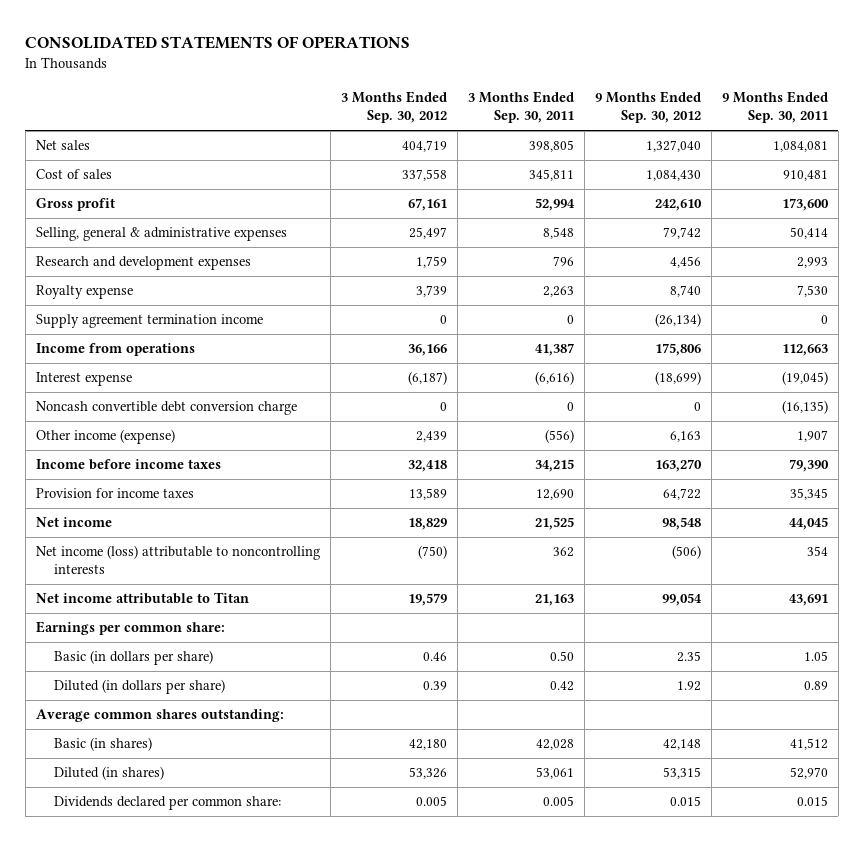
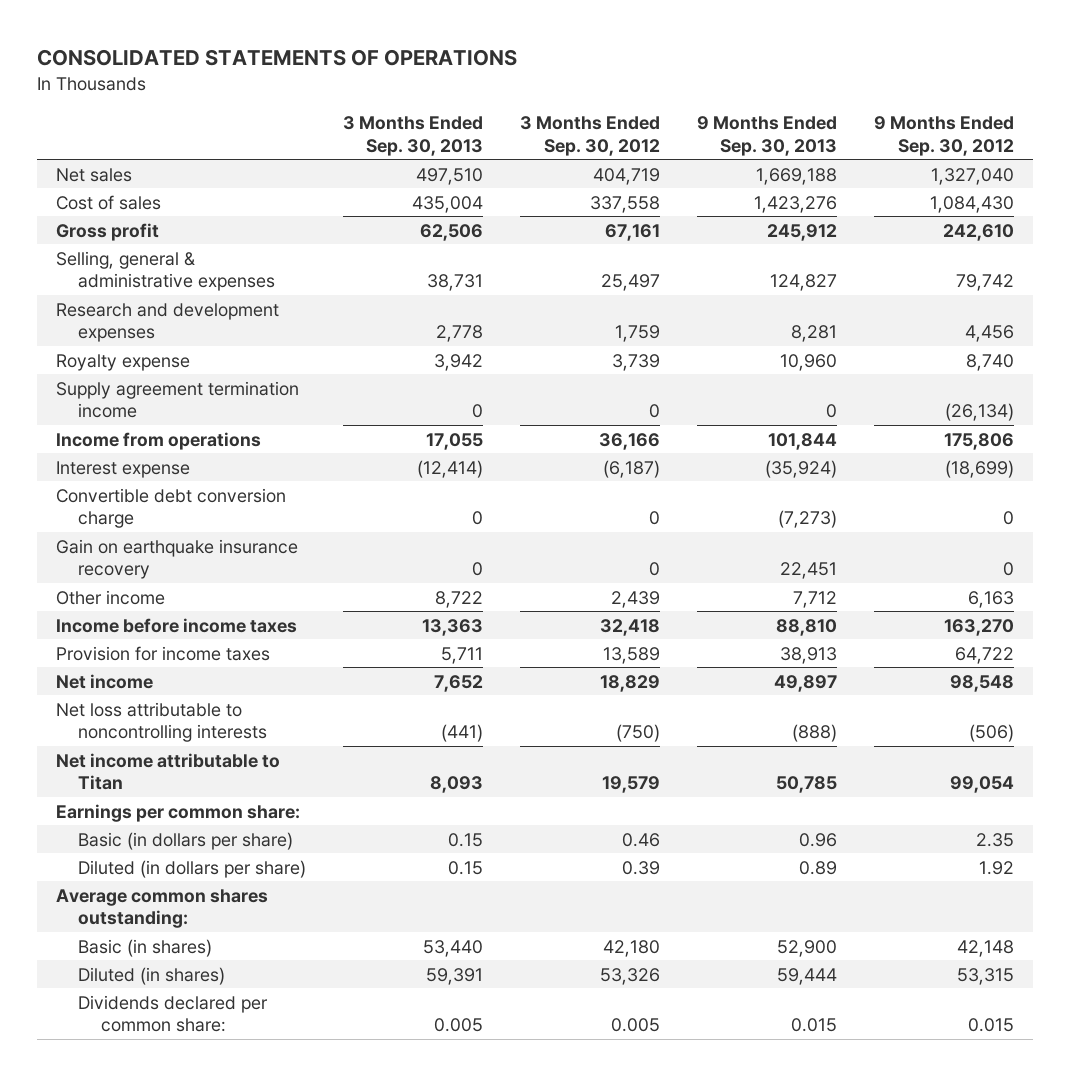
[467,91,574,124] 3 Months Ended Sep. 30, 2011 -> none
[721,91,828,124] 9 Months Ended Sep. 30, 2011 -> none
none -> [343,115,484,156] 3 Months Ended Sep. 30, 2013
none -> [697,115,838,156] 9 Months Ended Sep. 30, 2013
[35,401,297,416] Noncash convertible debt conversion charge -> [55,487,286,529] Convertible debt conversion charge
none -> [55,538,298,580] Gain on earthquake insurance recovery
[35,429,175,445] Other income (expense) -> [55,589,165,605] Other income
[35,545,320,575] Net income (loss) attributable to noncontrolling interests -> [55,701,268,743] Net loss attributable to noncontrolling interests

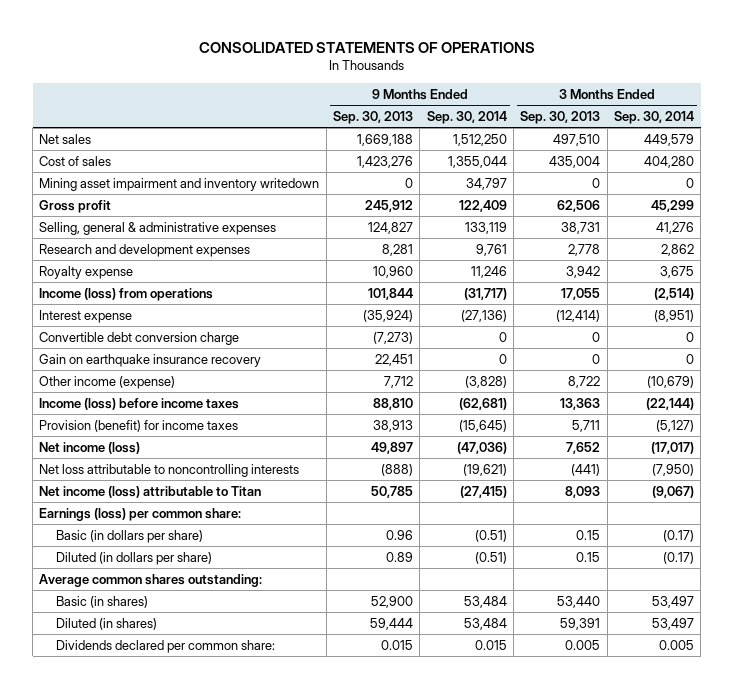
[520,115,661,156] 3 Months Ended Sep. 30, 2012 -> none
[874,115,1015,156] 9 Months Ended Sep. 30, 2012 -> none
none -> [426,110,507,124] Sep. 30, 2014
none -> [613,110,694,124] Sep. 30, 2014
none -> [39,177,320,191] Mining asset impairment and inventory writedown
[55,380,299,419] Supply agreement termination income -> none
[55,431,261,450] Income from operations -> [39,287,214,301] Income (loss) from operations
[55,589,165,605] Other income -> [39,375,176,389] Other income (expense)
[55,617,297,633] Income before income taxes -> [39,397,240,410] Income (loss) before income taxes
[55,645,270,661] Provision for income taxes -> [39,419,239,432] Provision (benefit) for income taxes
[55,673,153,689] Net income -> [39,441,141,454] Net income (loss)
[55,752,280,791] Net income attributable to Titan -> [39,485,262,498] Net income (loss) attributable to Titan
[55,803,300,822] Earnings per common share: -> [39,507,242,521] Earnings (loss) per common share:

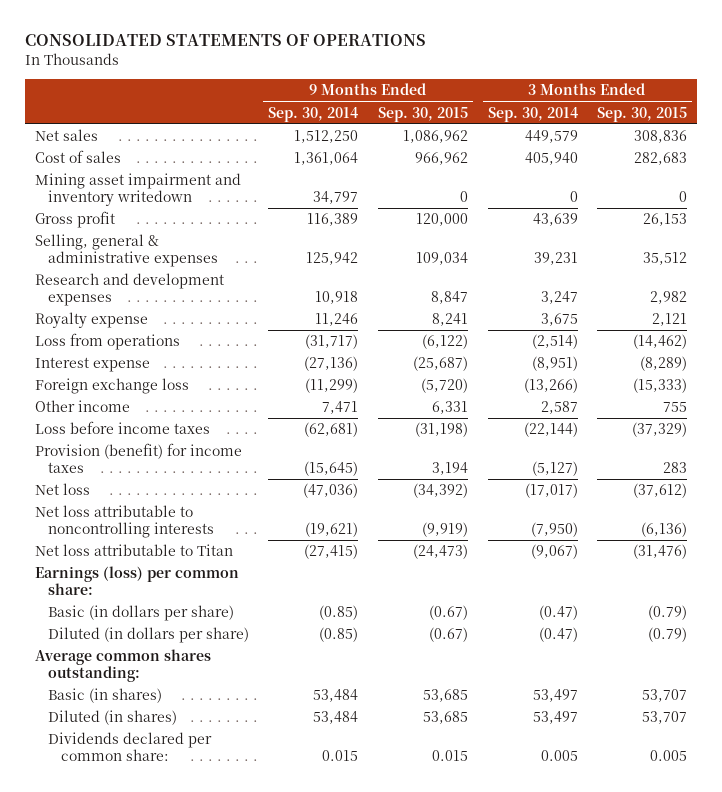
[333,110,414,124] Sep. 30, 2013 -> none
[520,110,601,124] Sep. 30, 2013 -> none
none -> [377,106,468,122] Sep. 30, 2015
none -> [597,106,688,122] Sep. 30, 2015
[447,155,507,168] 1,355,044 -> [294,152,359,166] 1,361,064
[643,155,694,168] 404,280 -> [524,152,578,166] 405,940
[458,199,507,212] 122,409 -> [307,213,359,227] 116,389
[650,199,694,212] 45,299 -> [532,213,578,227] 43,639
[464,221,507,234] 133,119 -> [306,252,359,266] 125,942
[655,221,694,234] 41,276 -> [533,252,578,266] 39,231
[475,243,507,256] 9,761 -> [315,291,359,305] 10,918
[660,243,694,256] 2,862 -> [540,291,578,305] 3,247
[39,287,214,301] Income (loss) from operations -> [34,333,180,351] Loss from operations
[39,331,240,345] Convertible debt conversion charge -> none
[39,353,262,367] Gain on earthquake insurance recovery -> none
none -> [34,378,189,395] Foreign exchange loss
[39,375,176,389] Other income (expense) -> [34,400,130,413] Other income
[464,375,507,388] (3,828) -> [322,401,359,415] 7,471
[646,375,694,388] (10,679) -> [540,401,578,415] 2,587
[39,397,240,410] Income (loss) before income taxes -> [34,421,210,435] Loss before income taxes
[39,441,141,454] Net income (loss) -> [34,483,90,496] Net loss
[39,485,262,498] Net income (loss) attributable to Titan -> [34,544,233,557] Net loss attributable to Titan
[474,529,507,542] (0.51) -> [319,605,359,621] (0.85)
[662,529,694,542] (0.17) -> [538,605,578,621] (0.47)
[474,551,507,564] (0.51) -> [319,627,359,643] (0.85)
[662,551,694,564] (0.17) -> [538,627,578,643] (0.47)

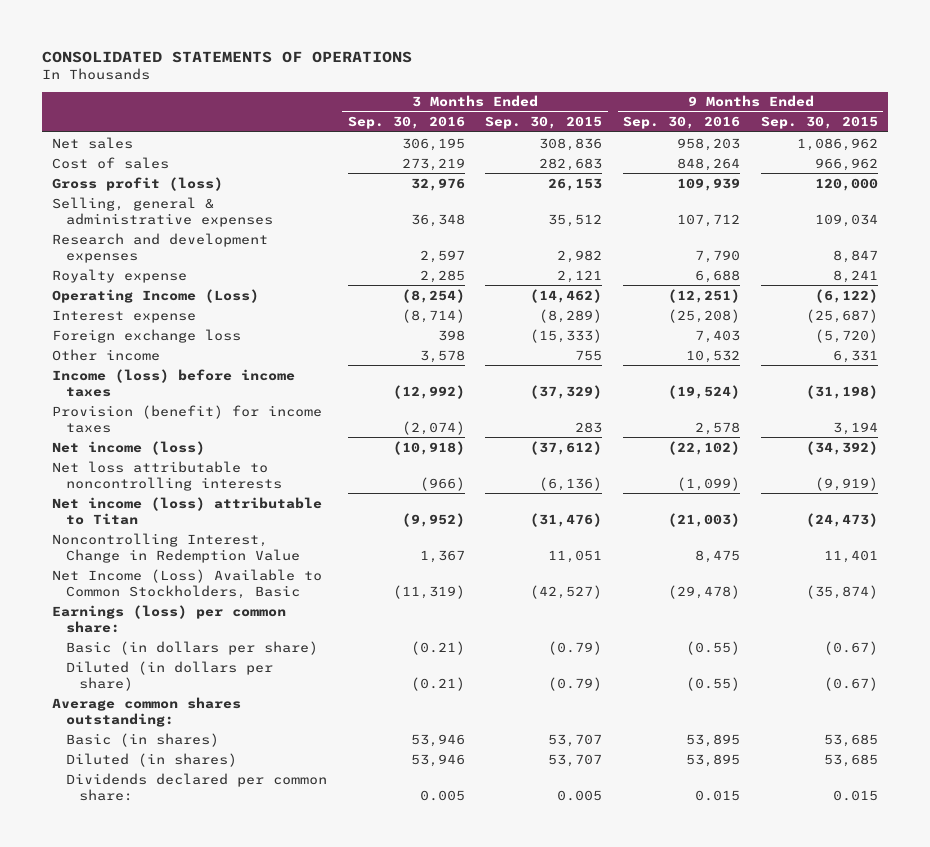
[268,106,359,122] Sep. 30, 2014 -> none
[487,106,578,122] Sep. 30, 2014 -> none
none -> [347,116,465,130] Sep. 30, 2016
none -> [623,116,741,130] Sep. 30, 2016
[34,173,241,207] Mining asset impairment and inventory writedown -> none
[34,211,115,229] Gross profit -> [52,176,224,191] Gross profit (loss)
[34,333,180,351] Loss from operations -> [52,288,260,303] Operating Income (Loss)
[34,421,210,435] Loss before income taxes -> [52,368,296,397] Income (loss) before income taxes
[34,483,90,496] Net loss -> [52,440,206,455] Net income (loss)
[34,544,233,557] Net loss attributable to Titan -> [52,496,323,525] Net income (loss) attributable to Titan
none -> [52,532,300,563] Noncontrolling Interest, Change in Redemption Value
none -> [52,568,323,599] Net Income (Loss) Available to Common Stockholders, Basic

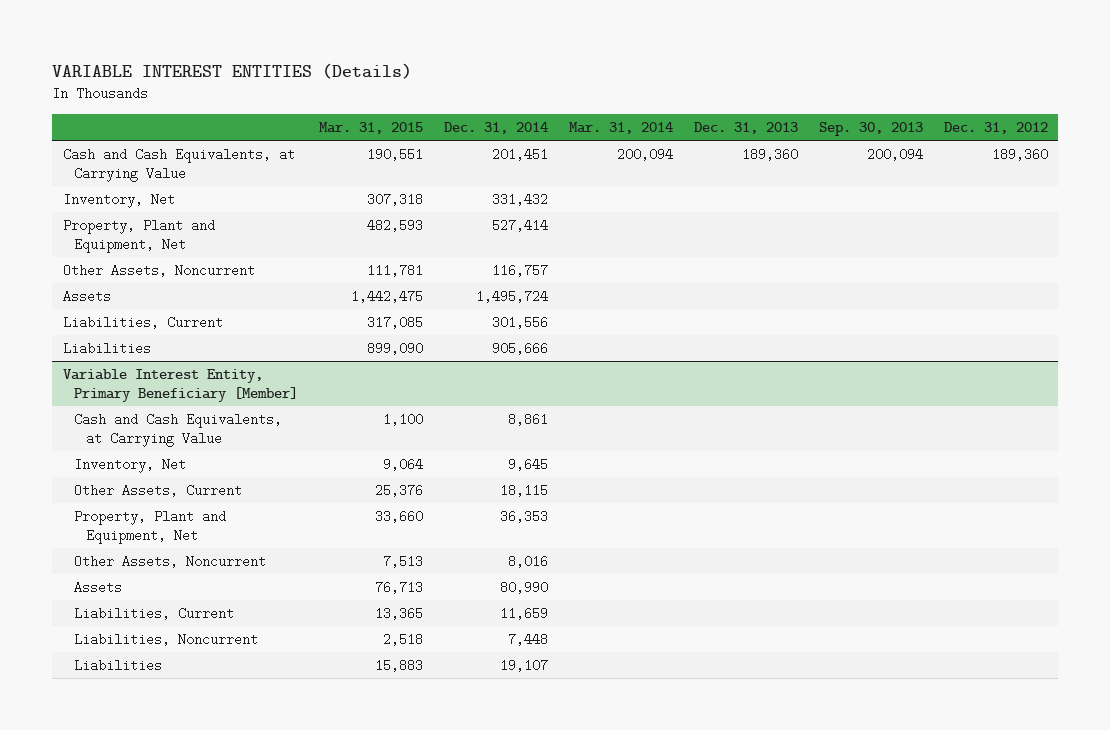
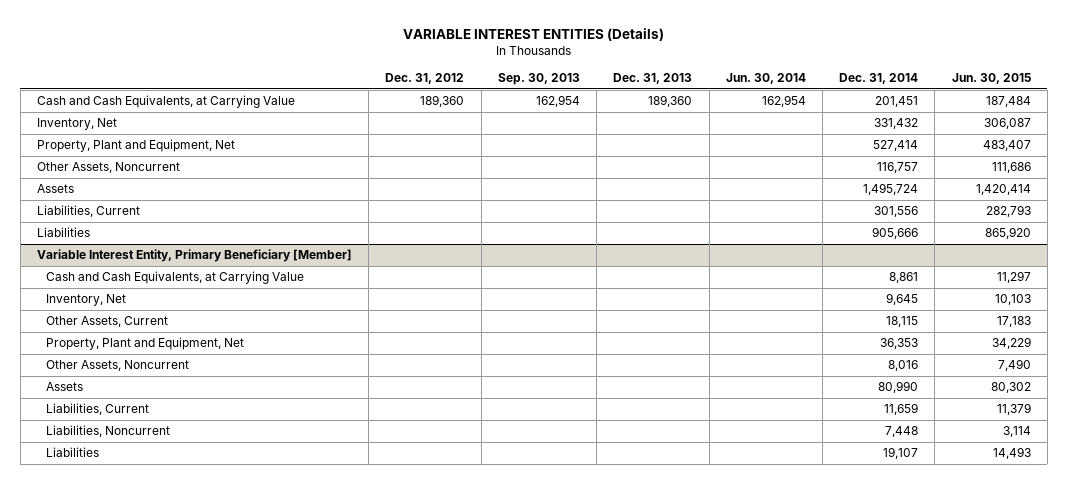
[319,122,424,135] Mar. 31, 2015 -> none
[568,122,673,135] Mar. 31, 2014 -> none
none -> [725,72,806,84] Jun. 30, 2014
none -> [951,72,1031,84] Jun. 30, 2015
[866,147,923,161] 200,094 -> [535,95,580,108] 162,954

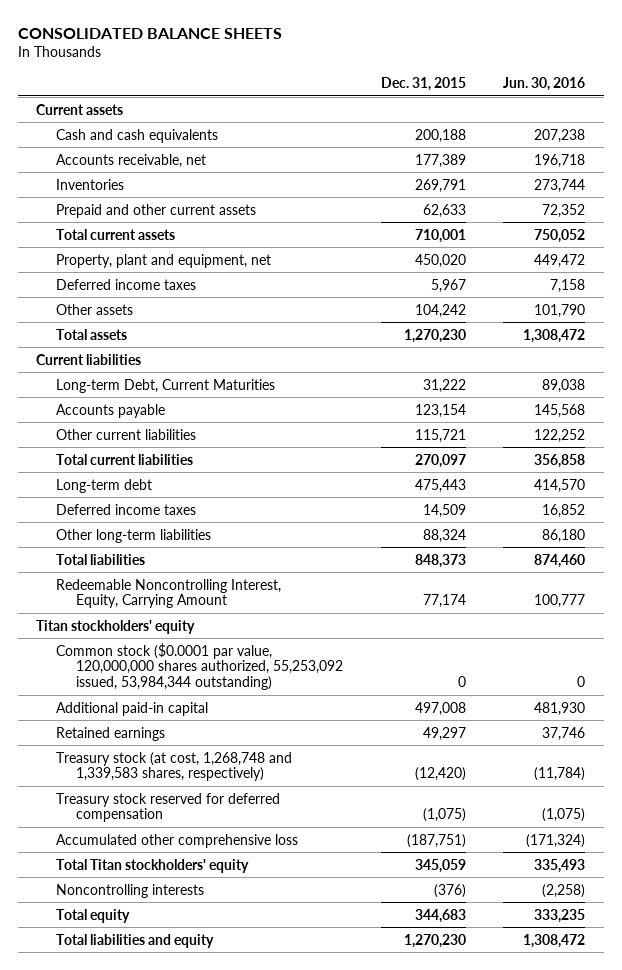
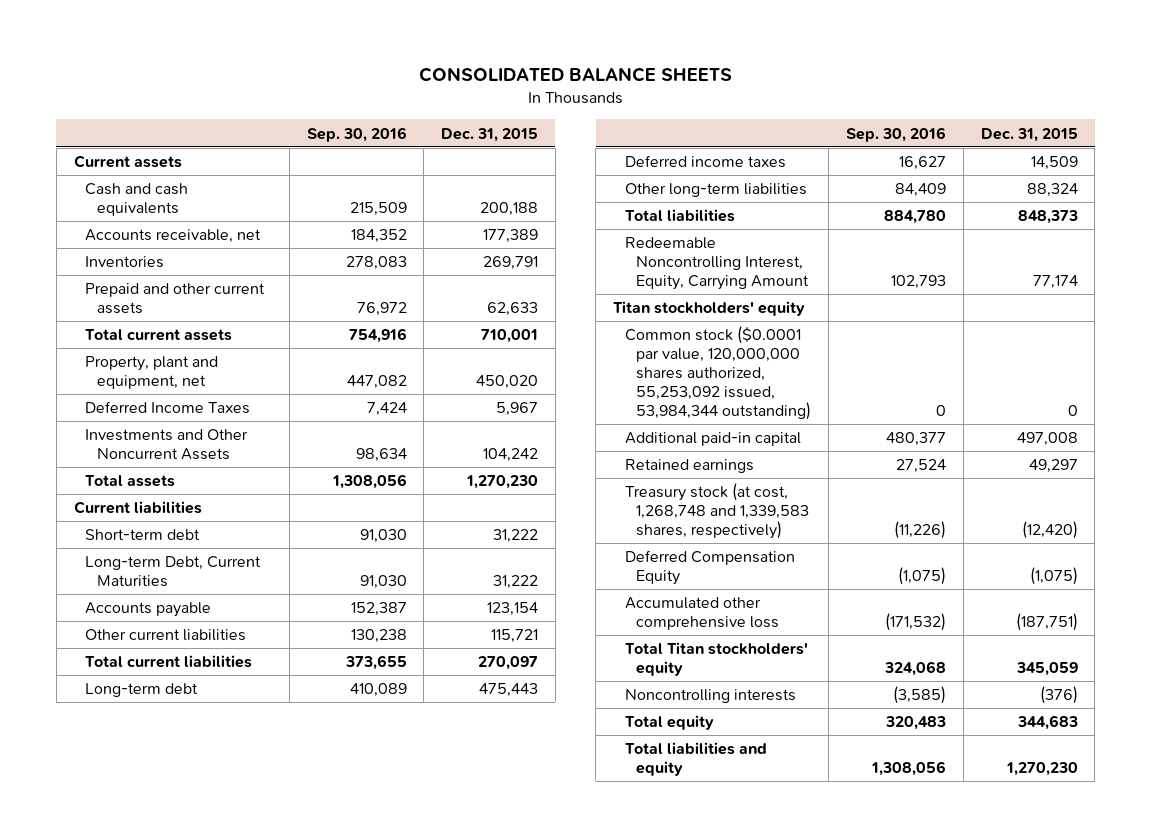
[503,76,586,91] Jun. 30, 2016 -> none
none -> [306,126,407,142] Sep. 30, 2016
[56,278,197,290] Deferred income taxes -> [85,401,251,415] Deferred Income Taxes
[56,303,134,315] Other assets -> [85,429,249,460] Investments and Other Noncurrent Assets
none -> [85,529,201,541] Short-term debt
[56,792,281,823] Treasury stock reserved for deferred compensation -> [624,550,795,585] Deferred Compensation Equity

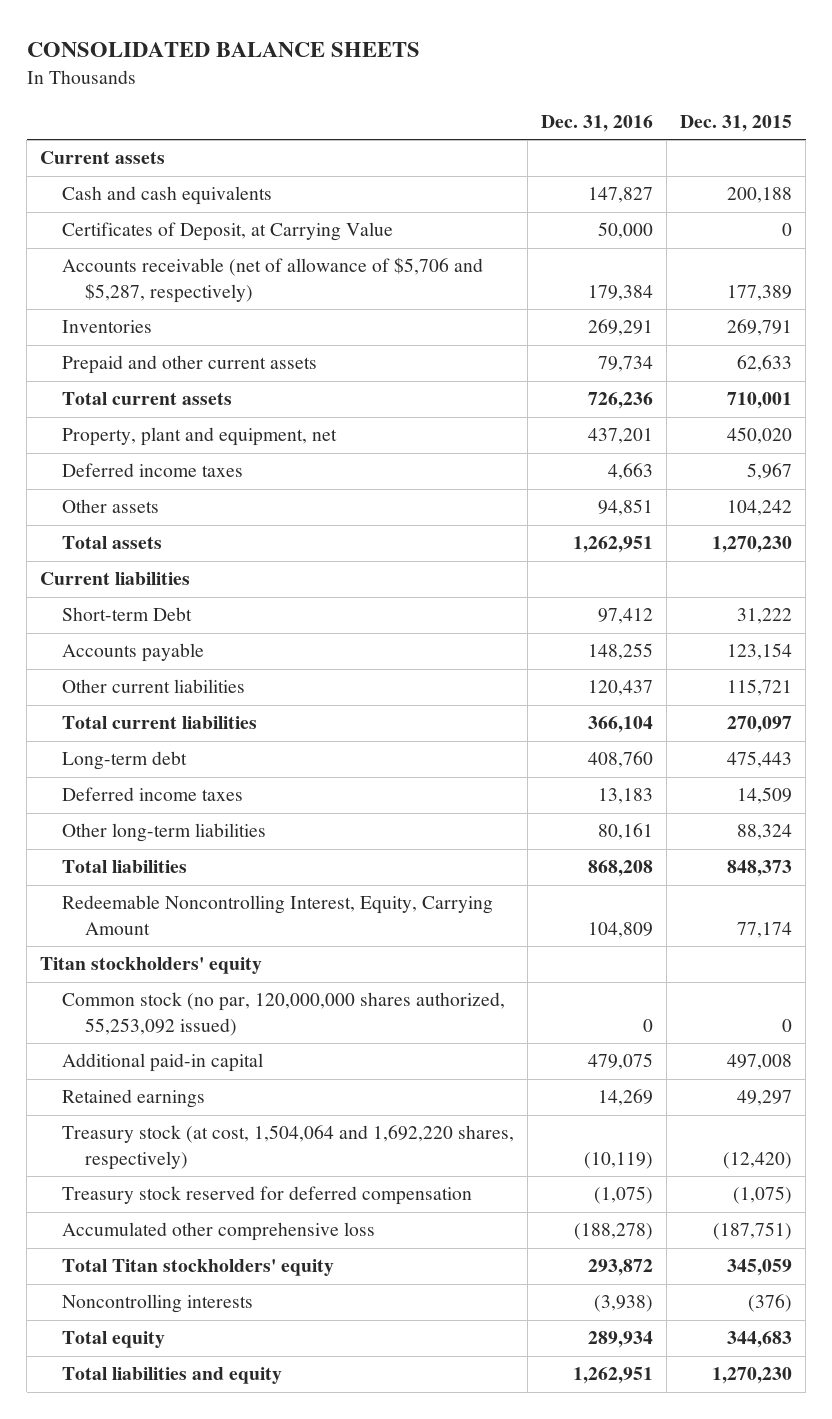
[306,126,407,142] Sep. 30, 2016 -> none
none -> [541,114,654,132] Dec. 31, 2016
none -> [62,222,394,242] Certificates of Deposit, at Carrying Value
[85,229,262,244] Accounts receivable, net -> [62,257,484,303] Accounts receivable (net of allowance of $5,706 and $5,287, respectively)
[85,401,251,415] Deferred Income Taxes -> [62,463,244,478] Deferred income taxes
[85,429,249,460] Investments and Other Noncurrent Assets -> [62,499,160,514] Other assets
[85,556,262,587] Long-term Debt, Current Maturities -> none
[85,529,201,541] Short-term debt -> [62,607,193,622] Short-term Debt
[624,326,812,420] Common stock ($0.0001 par value, 120,000,000 shares authorized, 55,253,092 issued, 53,984,344 outstanding) -> [62,992,506,1036] Common stock (no par, 120,000,000 shares authorized, 55,253,092 issued)
[624,483,810,539] Treasury stock (at cost, 1,268,748 and 1,339,583 shares, respectively) -> [62,1125,515,1170] Treasury stock (at cost, 1,504,064 and 1,692,220 shares, respectively)
[624,550,795,585] Deferred Compensation Equity -> [62,1186,473,1206] Treasury stock reserved for deferred compensation

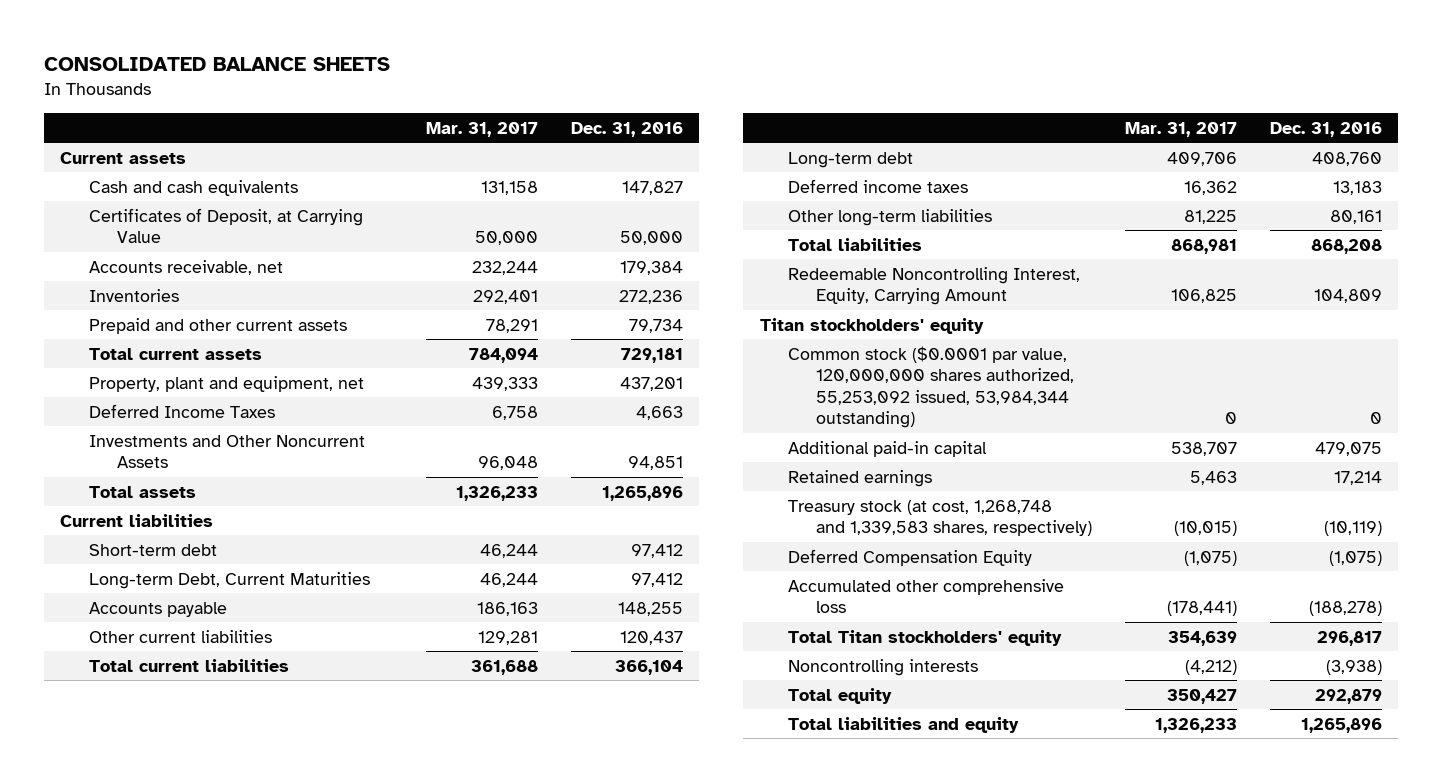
[680,114,793,132] Dec. 31, 2015 -> none
none -> [425,121,538,137] Mar. 31, 2017
[62,257,484,303] Accounts receivable (net of allowance of $5,706 and $5,287, respectively) -> [88,259,283,275] Accounts receivable, net
[588,319,654,337] 269,291 -> [618,289,683,304] 272,236
[588,392,654,410] 726,236 -> [620,347,683,363] 729,181
[62,463,244,478] Deferred income taxes -> [88,403,275,418] Deferred Income Taxes
[62,499,160,514] Other assets -> [88,434,365,469] Investments and Other Noncurrent Assets
[573,536,654,554] 1,262,951 -> [601,485,683,501] 1,265,896
[62,607,193,622] Short-term Debt -> [88,543,217,556] Short-term debt
none -> [88,571,370,589] Long-term Debt, Current Maturities
[62,992,506,1036] Common stock (no par, 120,000,000 shares authorized, 55,253,092 issued) -> [787,345,1074,429] Common stock ($0.0001 par value, 120,000,000 shares authorized, 55,253,092 issued, 53,984,344 outstanding)
[598,1089,654,1107] 14,269 -> [1333,470,1382,485] 17,214
[62,1125,515,1170] Treasury stock (at cost, 1,504,064 and 1,692,220 shares, respectively) -> [787,499,1092,537] Treasury stock (at cost, 1,268,748 and 1,339,583 shares, respectively)
[62,1186,473,1206] Treasury stock reserved for deferred compensation -> [787,548,1032,566] Deferred Compensation Equity
[588,1259,654,1277] 293,872 -> [1316,630,1382,646] 296,817
[588,1331,654,1349] 289,934 -> [1314,688,1382,704] 292,879
[573,1367,654,1385] 1,262,951 -> [1300,717,1382,733] 1,265,896

